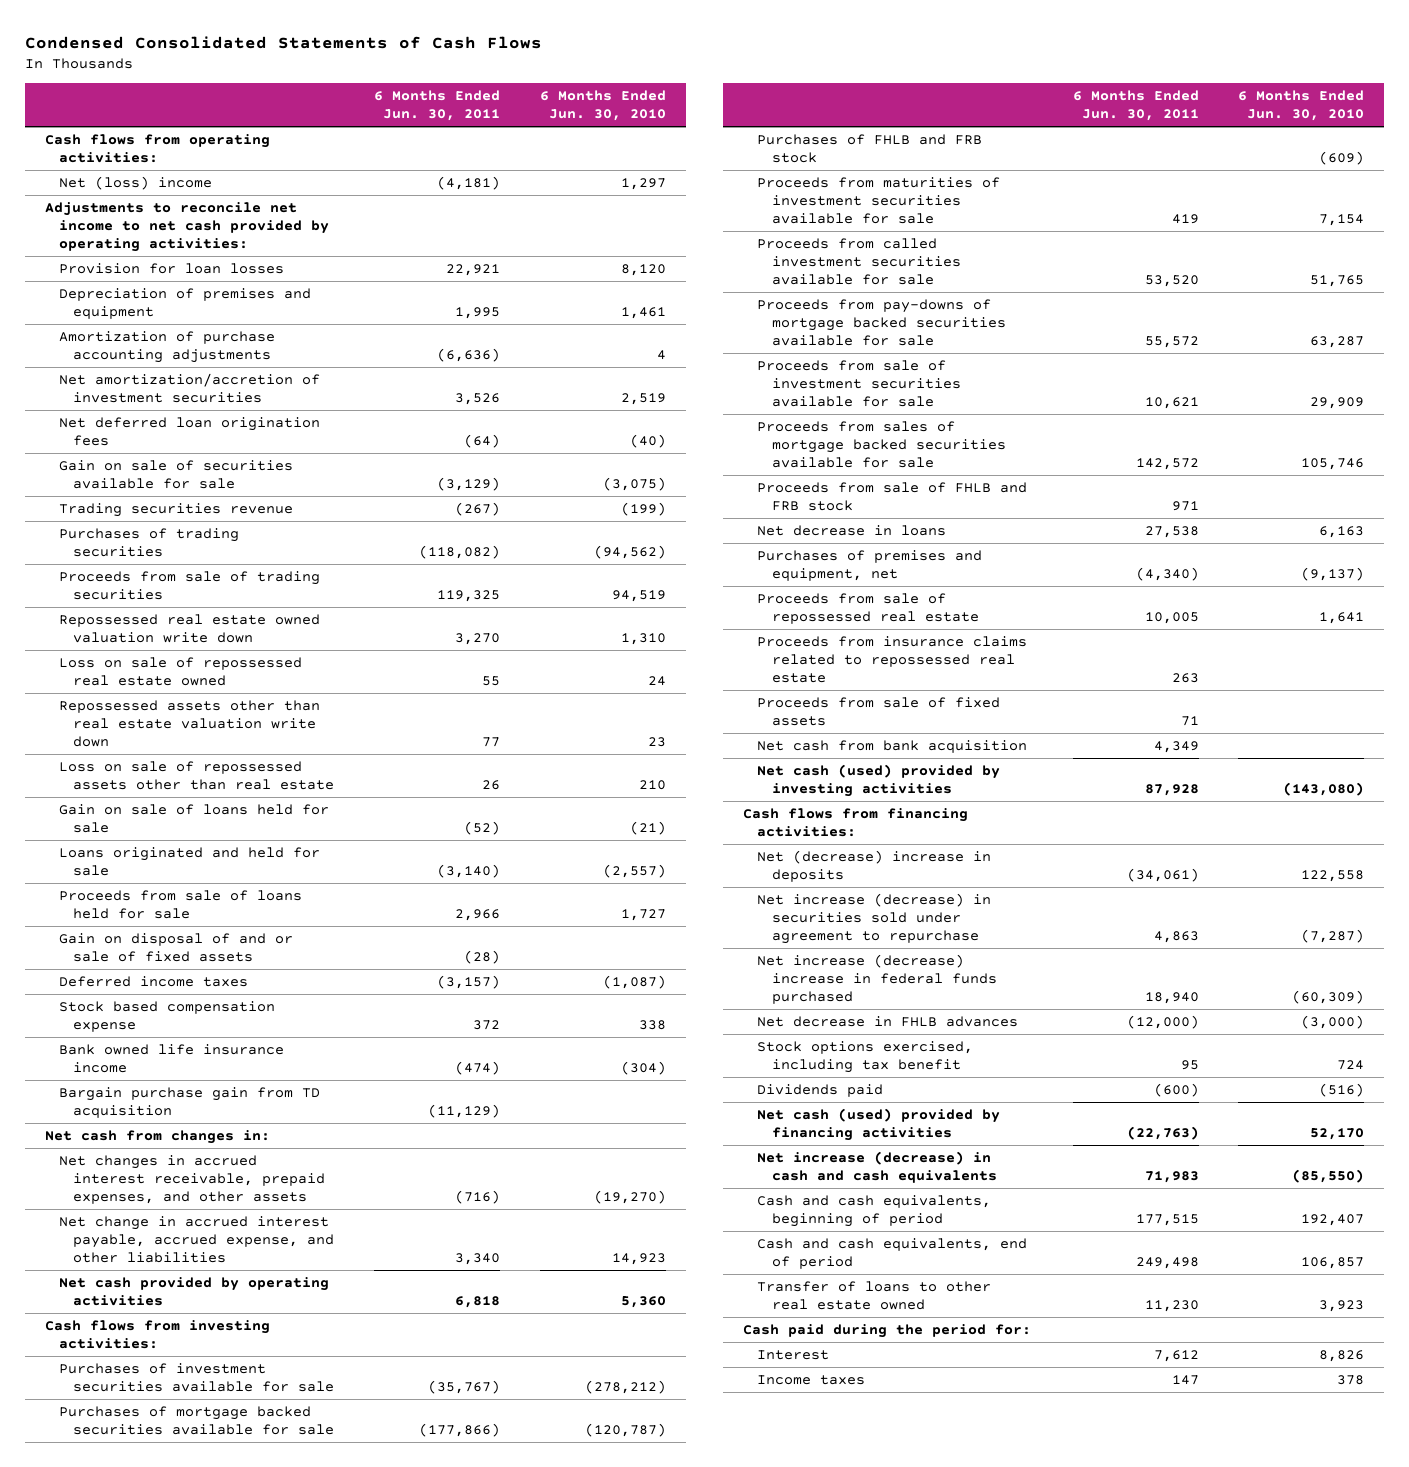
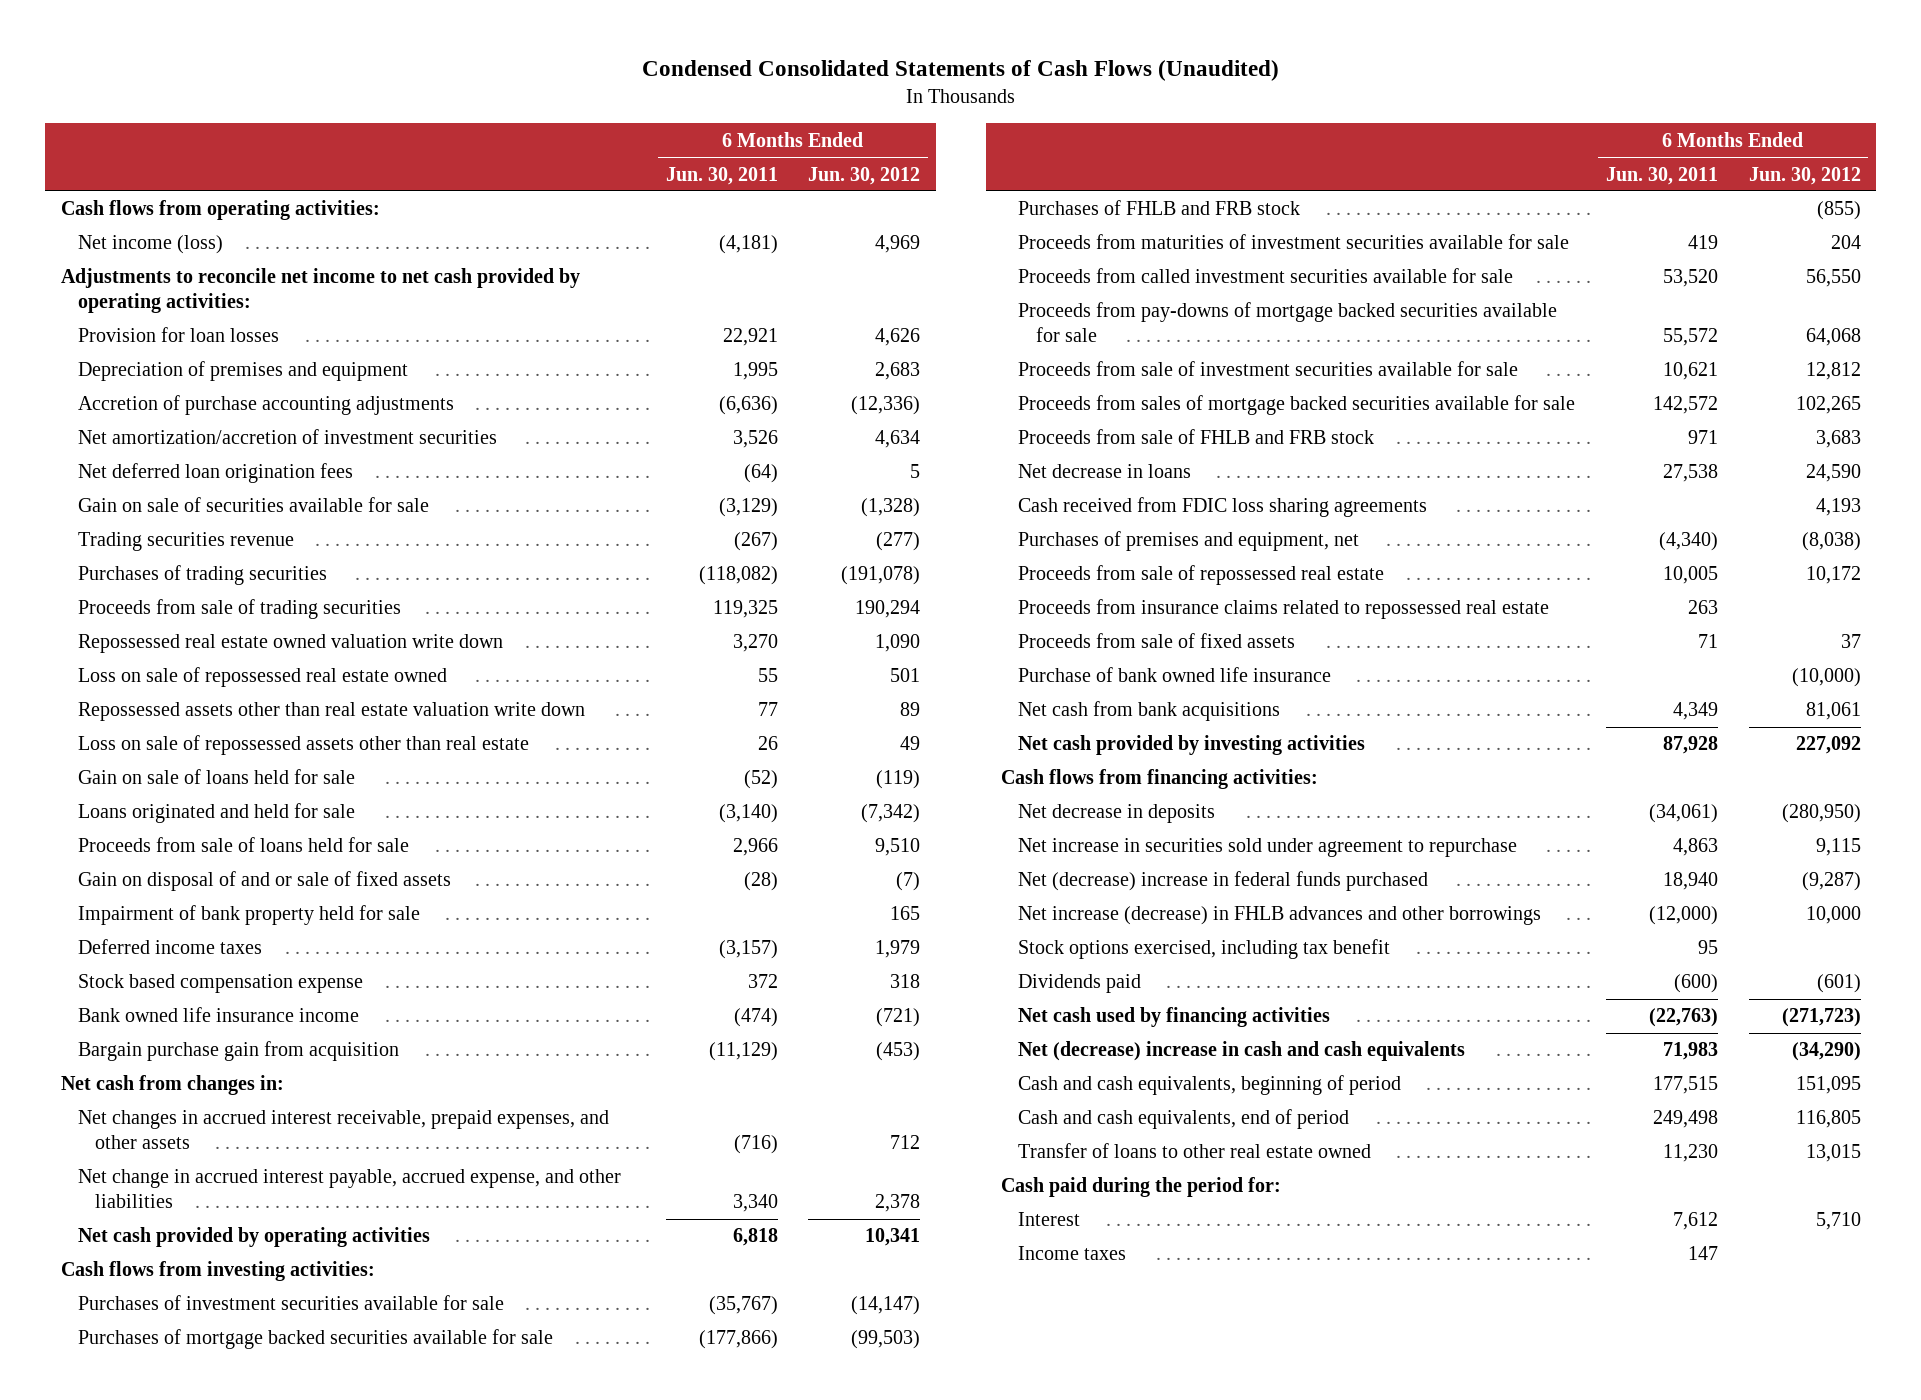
[24,36,542,50] Condensed Consolidated Statements of Cash Flows -> [641,60,1279,82] Condensed Consolidated Statements of Cash Flows (Unaudited)
[539,90,666,122] 6 Months Ended Jun. 30, 2010 -> none
none -> [808,166,921,185] Jun. 30, 2012
[58,175,212,190] Net (loss) income -> [77,235,223,255] Net income (loss)
[58,330,275,363] Amortization of purchase accounting adjustments -> [77,395,454,416] Accretion of purchase accounting adjustments
none -> [77,905,420,926] Impairment of bank property held for sale
[58,1086,320,1118] Bargain purchase gain from TD acquisition -> [77,1041,399,1062] Bargain purchase gain from acquisition
none -> [1018,497,1428,518] Cash received from FDIC loss sharing agreements
none -> [1018,667,1332,683] Purchase of bank owned life insurance
[757,739,1028,753] Net cash from bank acquisition -> [1018,701,1281,722] Net cash from bank acquisitions
[757,763,1001,797] Net cash (used) provided by investing activities -> [1018,735,1366,756] Net cash provided by investing activities
[757,849,992,882] Net (decrease) increase in deposits -> [1018,804,1216,824] Net decrease in deposits
[757,892,992,945] Net increase (decrease) in securities sold under agreement to repurchase -> [1018,838,1518,858] Net increase in securities sold under agreement to repurchase
[757,953,997,1005] Net increase (decrease) increase in federal funds purchased -> [1018,871,1429,892] Net (decrease) increase in federal funds purchased
[757,1015,1019,1027] Net decrease in FHLB advances -> [1018,906,1542,926] Net increase (decrease) in FHLB advances and other borrowings
[757,1107,1001,1141] Net cash (used) provided by financing activities -> [1018,1007,1331,1028] Net cash used by financing activities
[757,1150,997,1183] Net increase (decrease) in cash and cash equivalents -> [1018,1041,1466,1062] Net (decrease) increase in cash and cash equivalents

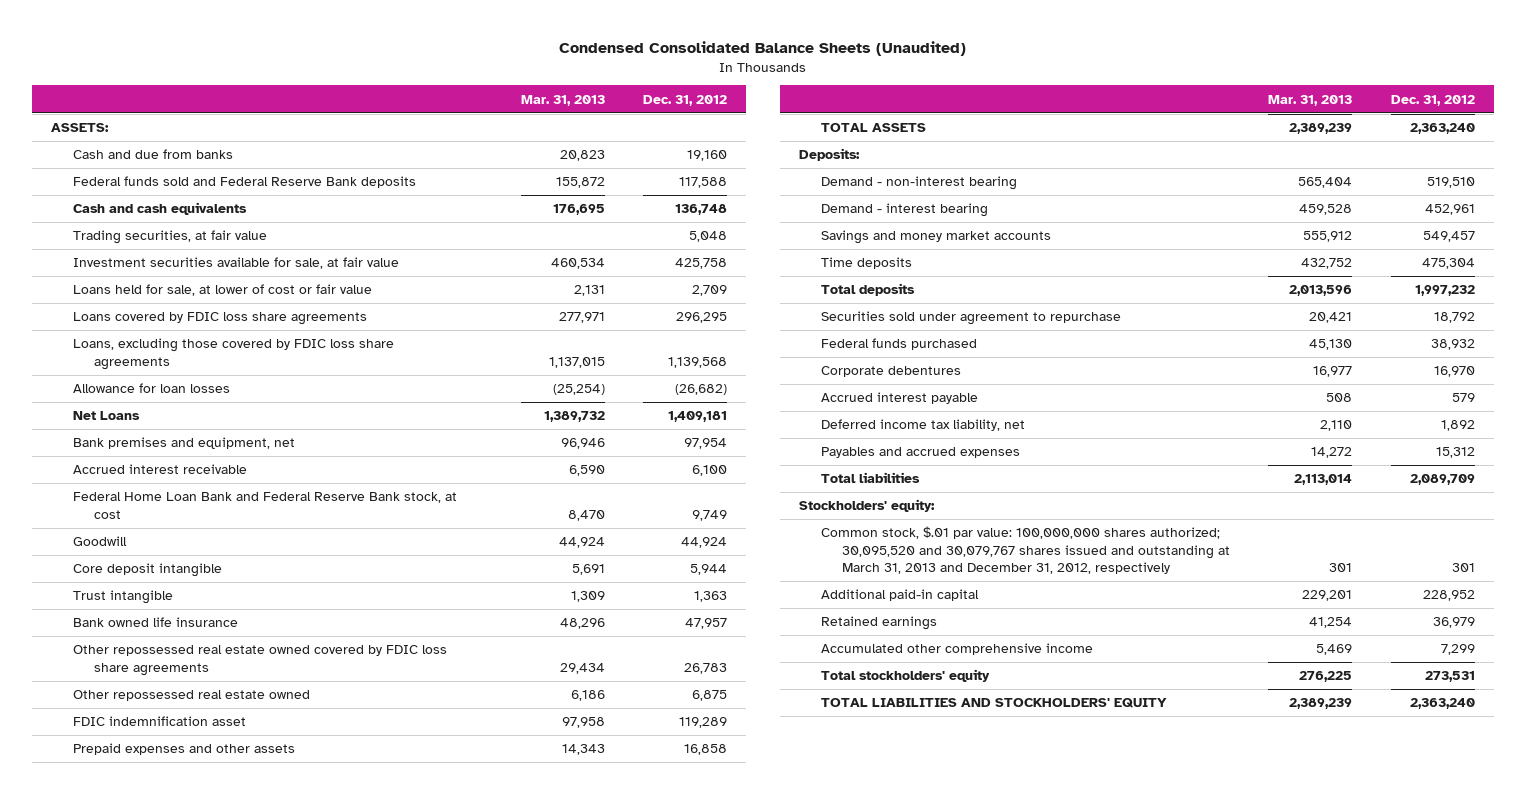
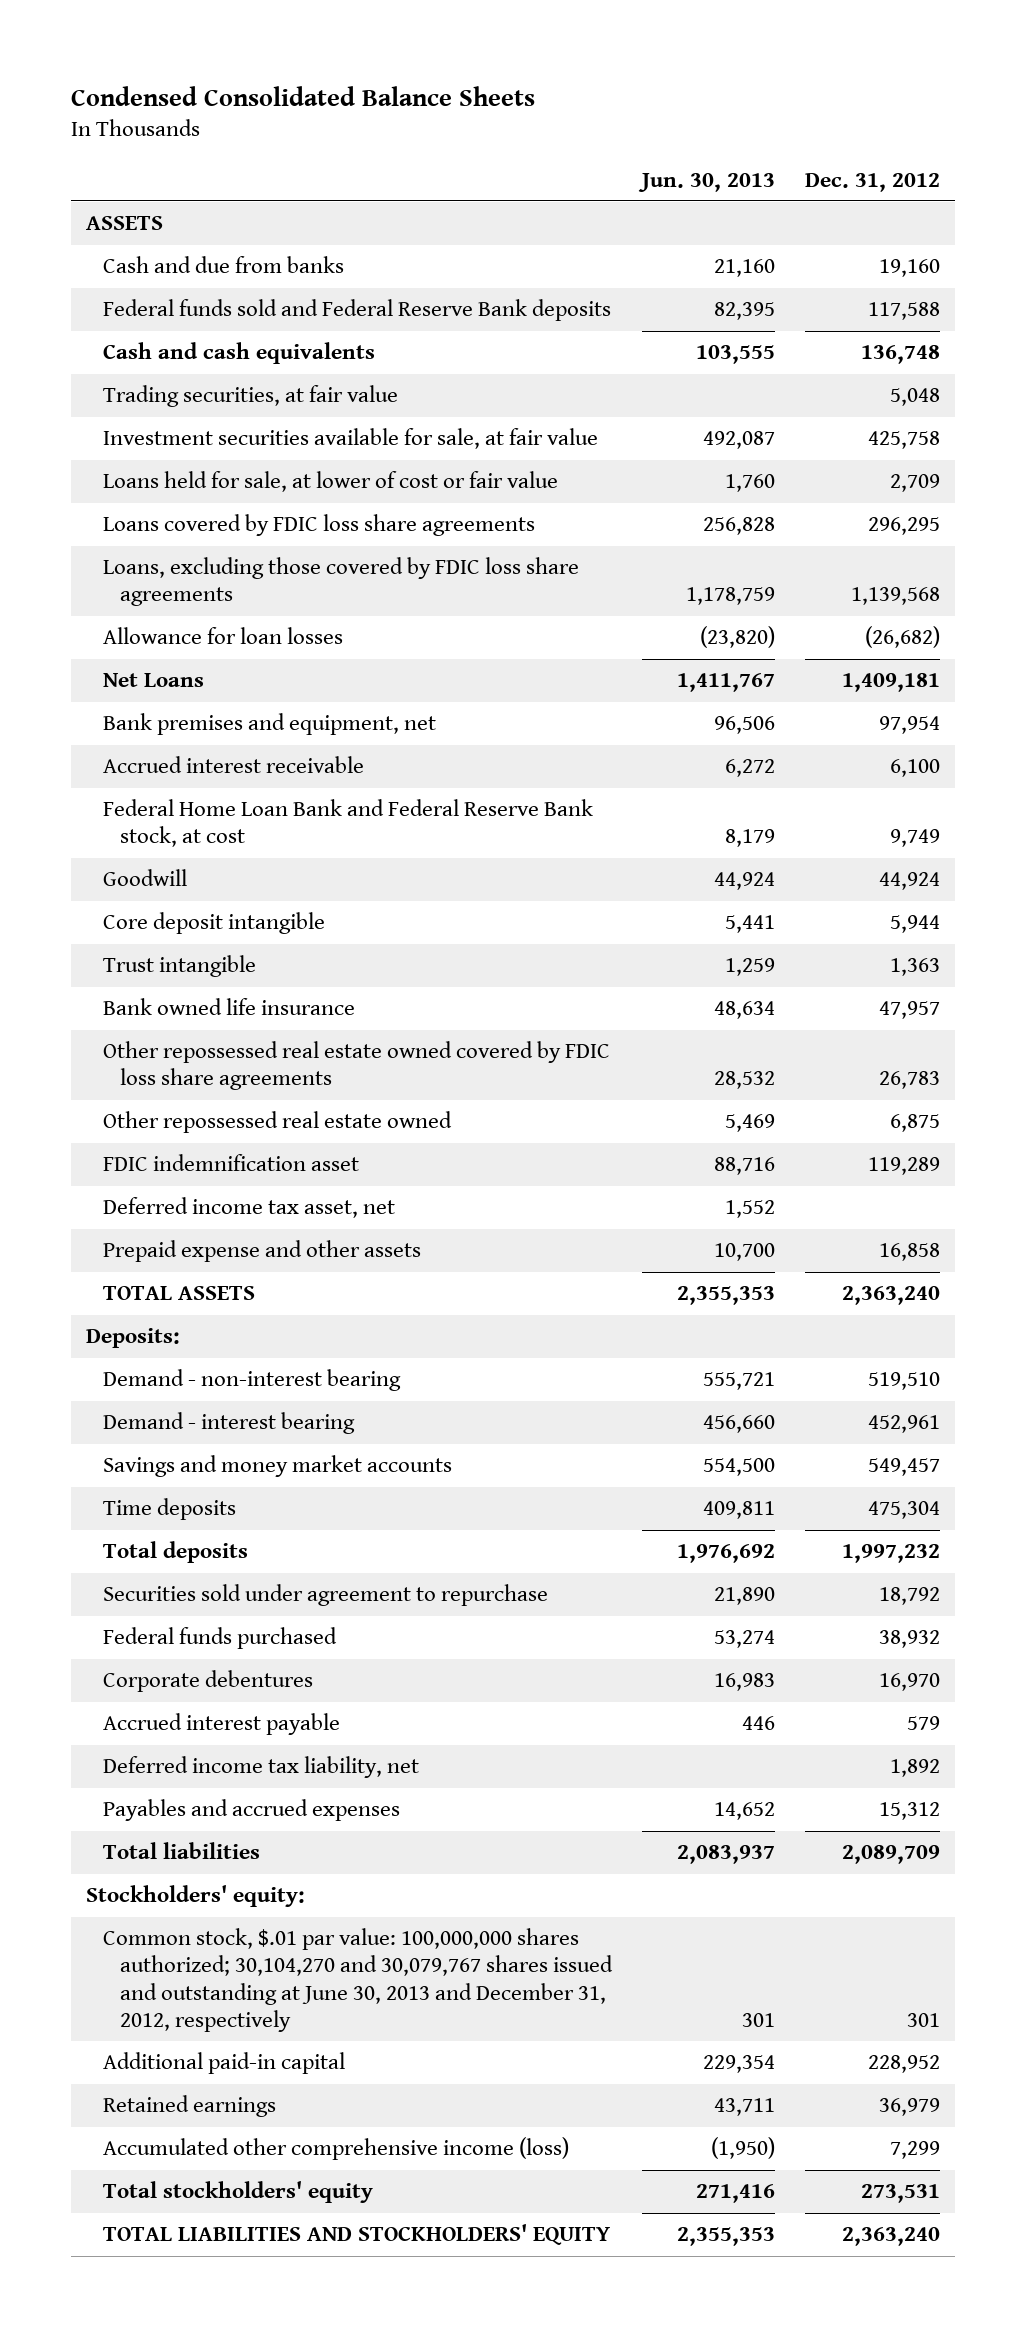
[559,41,967,57] Condensed Consolidated Balance Sheets (Unaudited) -> [71,85,536,106] Condensed Consolidated Balance Sheets
[520,94,605,106] Mar. 31, 2013 -> none
none -> [637,172,775,192] Jun. 30, 2013
[51,123,110,133] ASSETS: -> [86,216,164,231] ASSETS
none -> [103,1197,396,1219] Deferred income tax asset, net
[72,743,295,756] Prepaid expenses and other assets -> [103,1240,422,1263] Prepaid expense and other assets
[820,526,1231,574] Common stock, $.01 par value: 100,000,000 shares authorized; 30,095,520 and 30,079,767 shares issued and outstanding at March 31, 2013 and December 31, 2012, respectively -> [103,1928,613,2033] Common stock, $.01 par value: 100,000,000 shares authorized; 30,104,270 and 30,079,767 shares issued and outstanding at June 30, 2013 and December 31, 2012, respectively
[820,643,1093,656] Accumulated other comprehensive income -> [103,2137,570,2161] Accumulated other comprehensive income (loss)

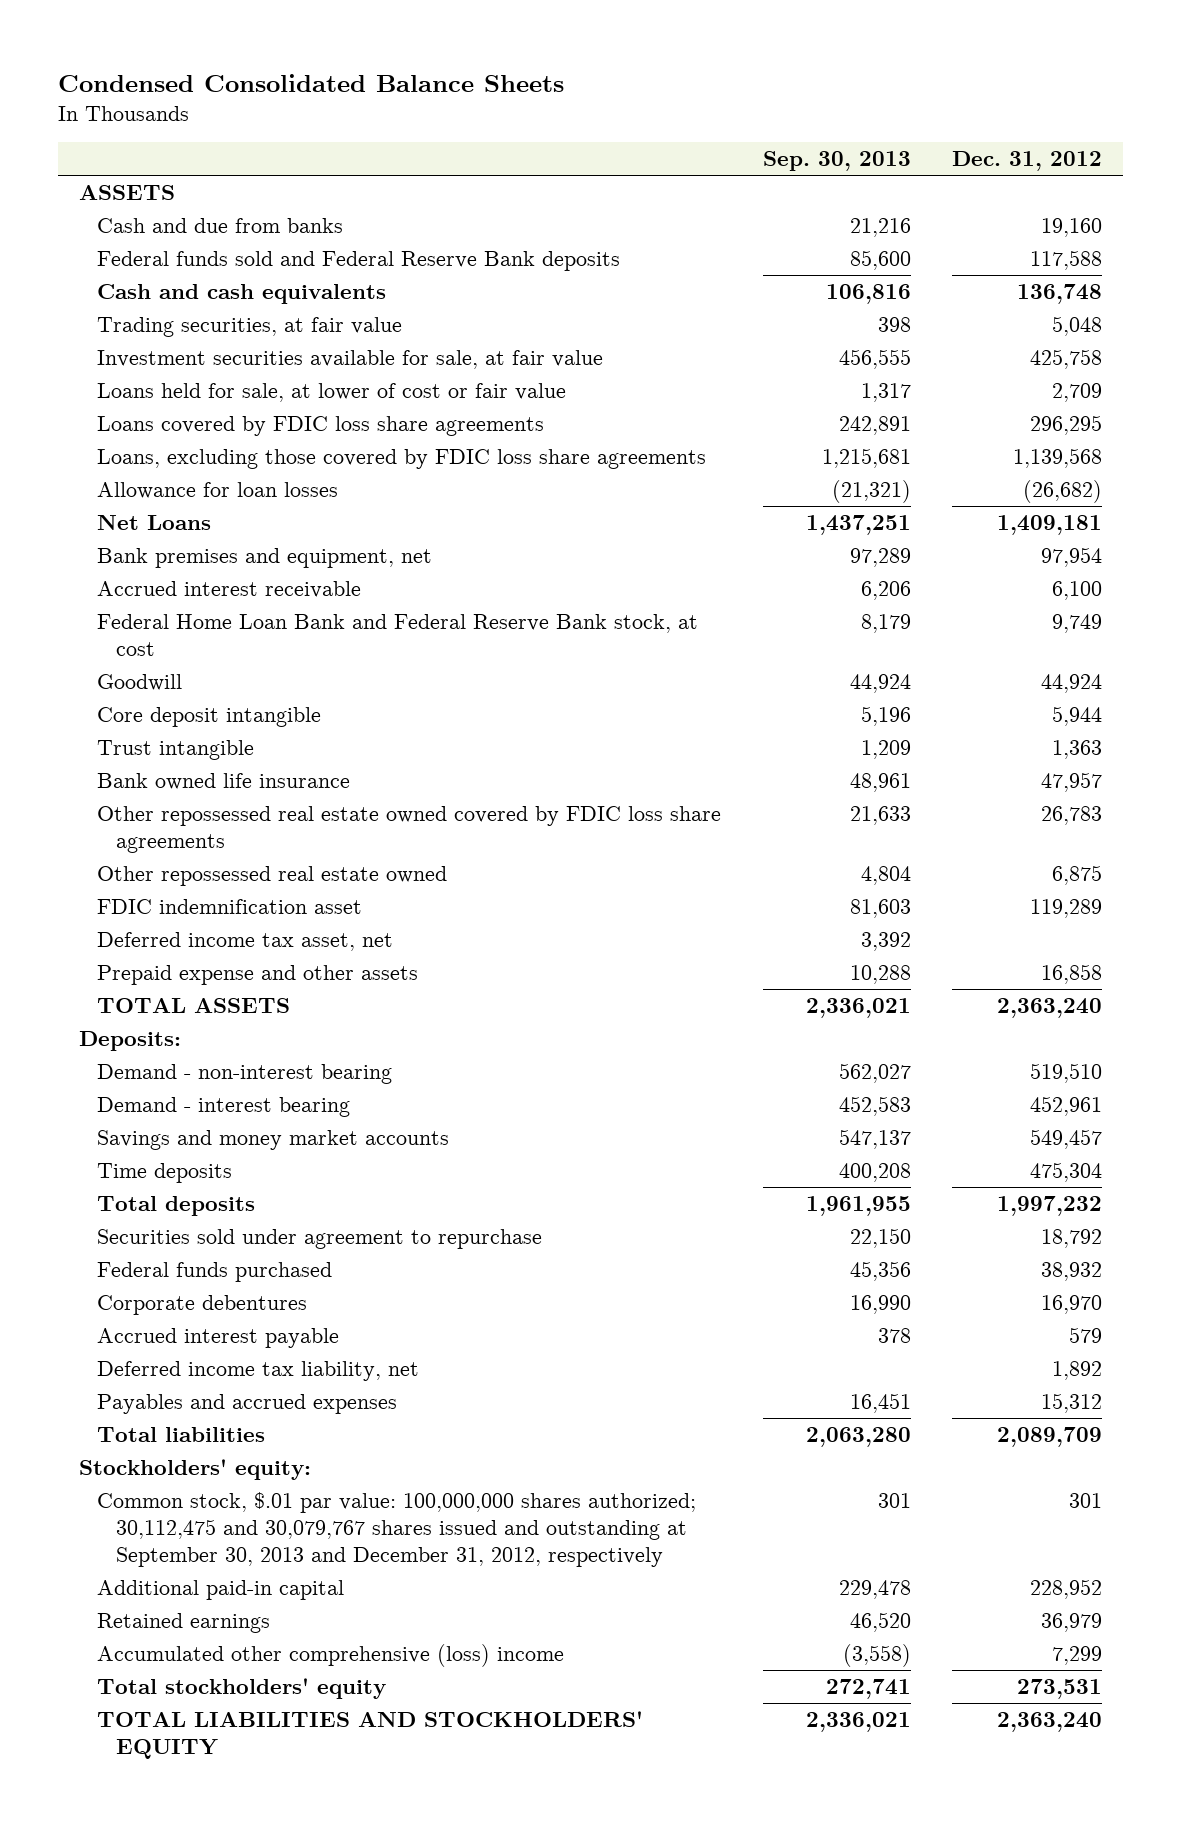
[637,172,775,192] Jun. 30, 2013 -> none
none -> [762,150,911,171] Sep. 30, 2013
[103,1928,613,2033] Common stock, $.01 par value: 100,000,000 shares authorized; 30,104,270 and 30,079,767 shares issued and outstanding at June 30, 2013 and December 31, 2012, respectively -> [97,1491,697,1568] Common stock, $.01 par value: 100,000,000 shares authorized; 30,112,475 and 30,079,767 shares issued and outstanding at September 30, 2013 and December 31, 2012, respectively
[103,2137,570,2161] Accumulated other comprehensive income (loss) -> [97,1643,565,1667] Accumulated other comprehensive (loss) income

